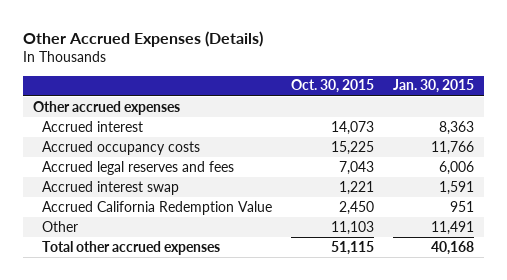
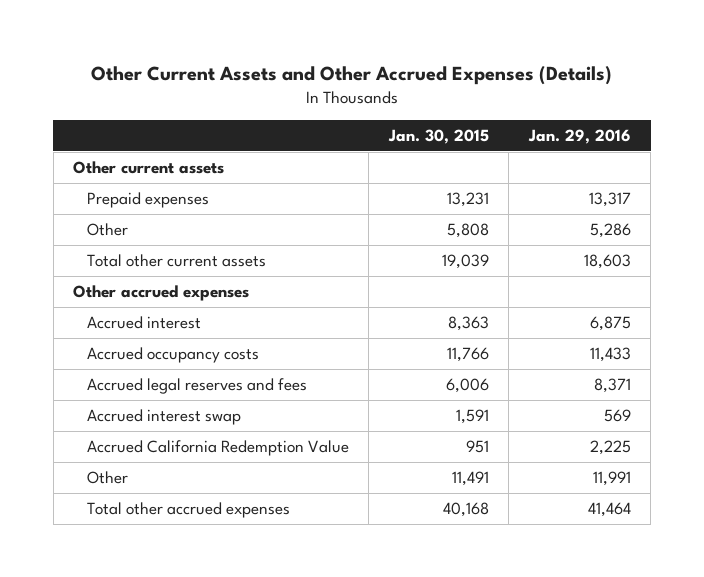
[23,31,264,48] Other Accrued Expenses (Details) -> [91,65,613,85] Other Current Assets and Other Accrued Expenses (Details)
[291,79,375,94] Oct. 30, 2015 -> none
none -> [527,129,631,145] Jan. 29, 2016
none -> [73,161,225,175] Other current assets
none -> [86,192,209,209] Prepaid expenses
none -> [86,223,128,237] Other
none -> [86,254,266,268] Total other current assets

